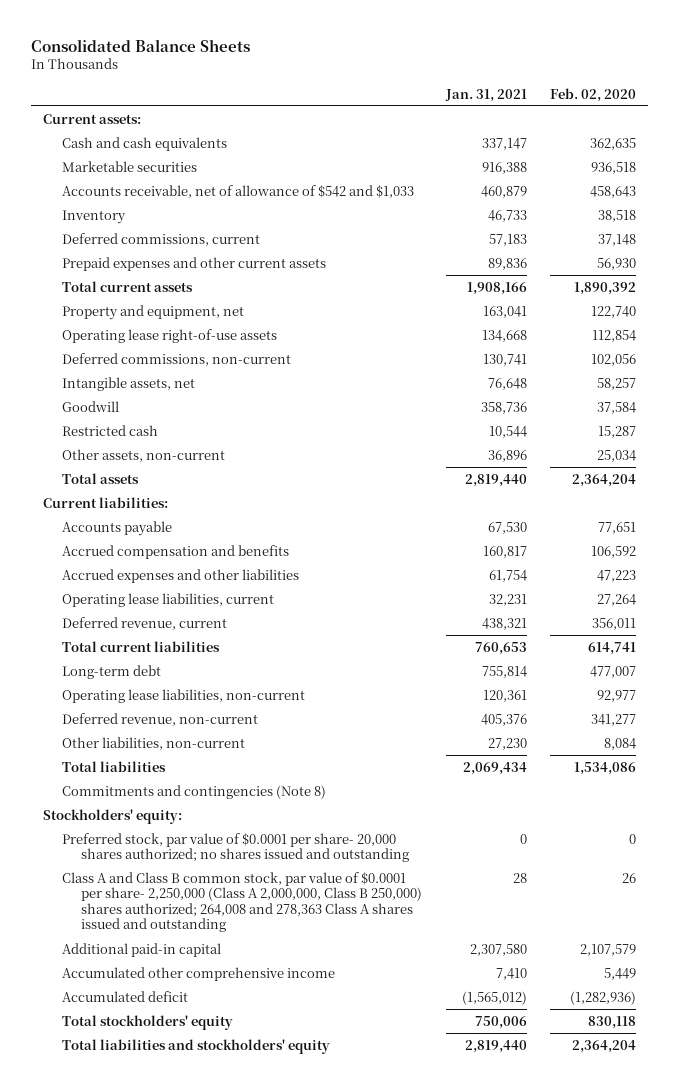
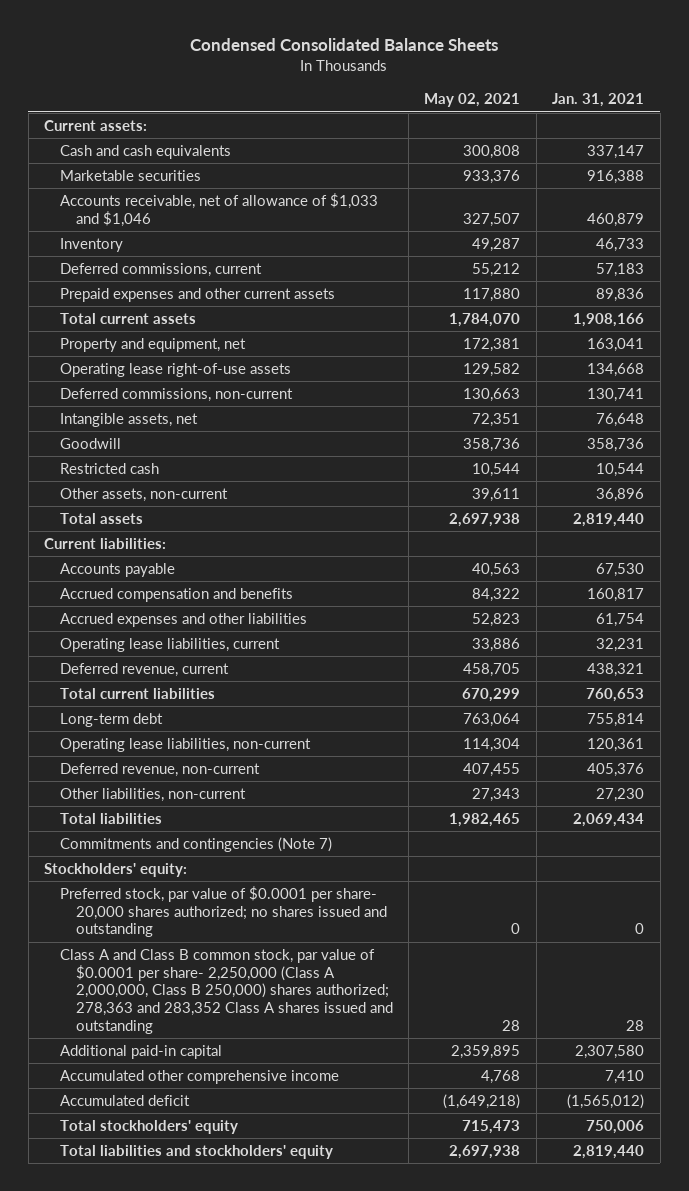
[31,38,251,52] Consolidated Balance Sheets -> [190,38,499,52] Condensed Consolidated Balance Sheets
[550,87,637,102] Feb. 02, 2020 -> none
none -> [424,93,521,108] May 02, 2021
[62,184,415,198] Accounts receivable, net of allowance of $542 and $1,033 -> [59,193,378,227] Accounts receivable, net of allowance of $1,033 and $1,046
[62,784,327,799] Commitments and contingencies (Note 8) -> [59,837,332,853] Commitments and contingencies (Note 7)
[62,871,423,933] Class A and Class B common stock, par value of $0.0001 per share- 2,250,000 (Class A 2,000,000, Class B 250,000) shares authorized; 264,008 and 278,363 Class A shares issued and outstanding -> [59,949,393,1034] Class A and Class B common stock, par value of $0.0001 per share- 2,250,000 (Class A 2,000,000, Class B 250,000) shares authorized; 278,363 and 283,352 Class A shares issued and outstanding

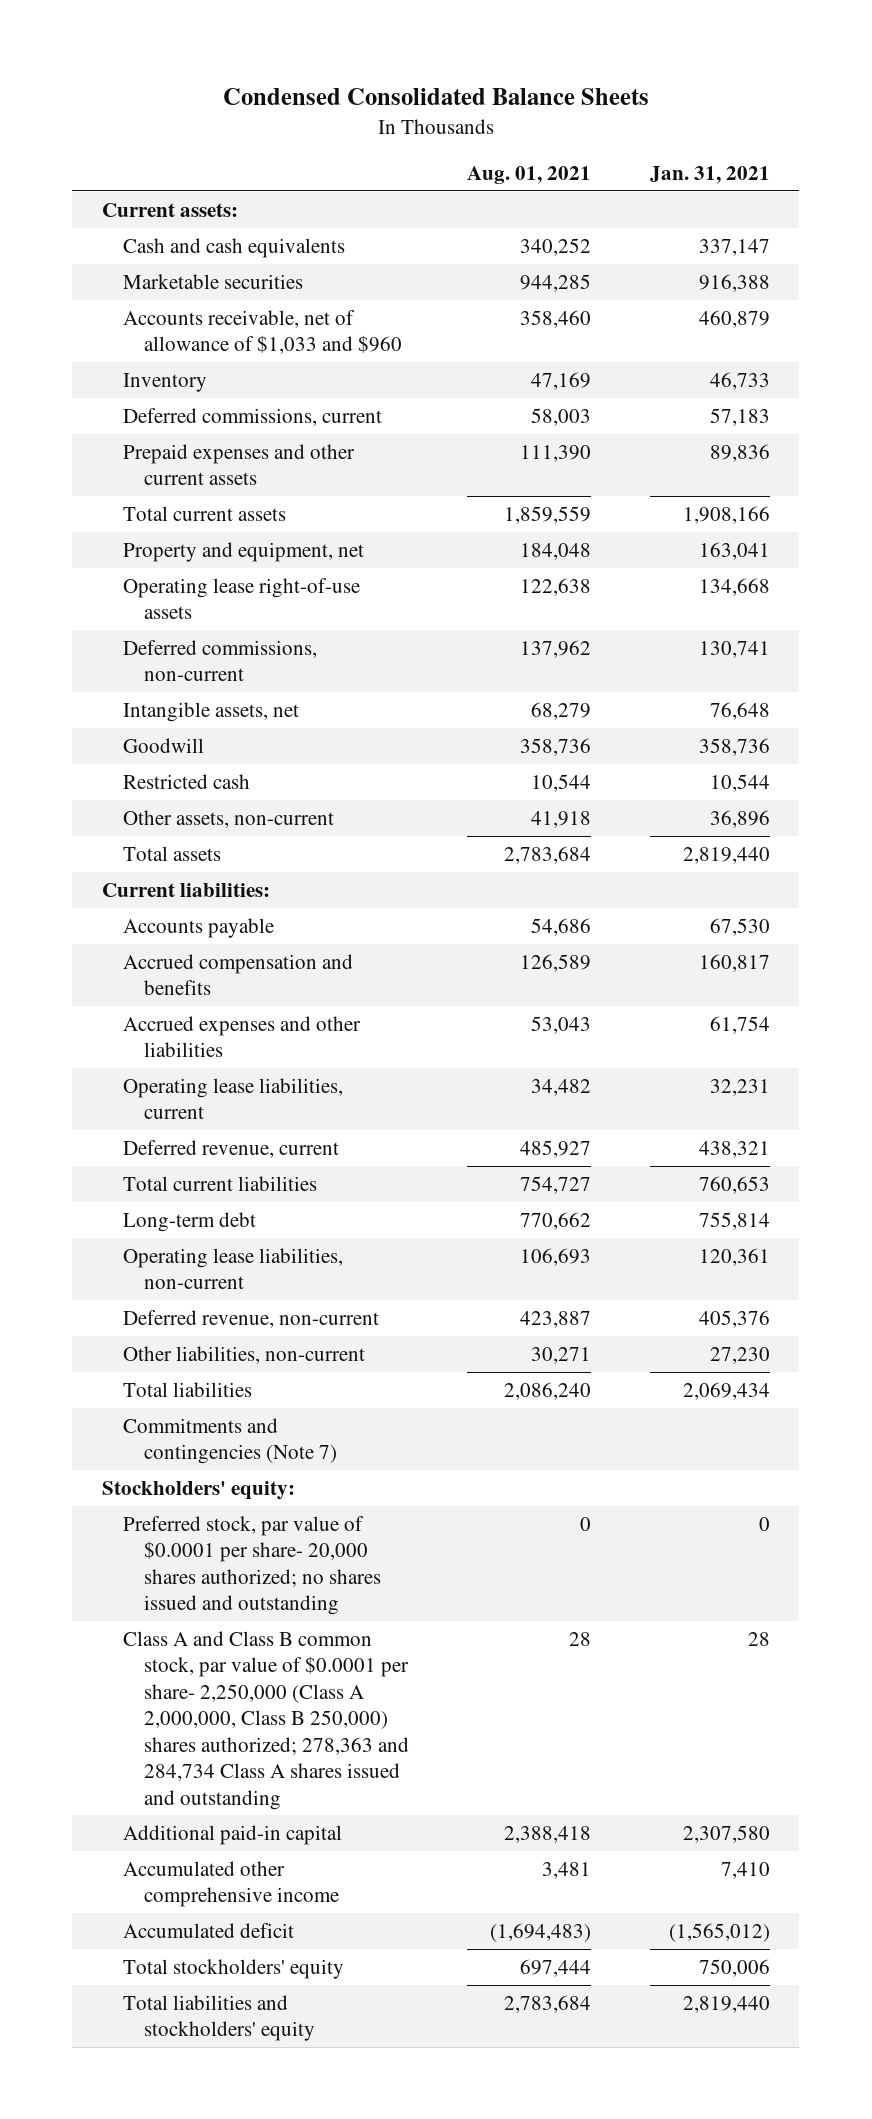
[424,93,521,108] May 02, 2021 -> none
none -> [467,165,592,184] Aug. 01, 2021
[59,193,378,227] Accounts receivable, net of allowance of $1,033 and $1,046 -> [122,309,402,355] Accounts receivable, net of allowance of $1,033 and $960
[59,949,393,1034] Class A and Class B common stock, par value of $0.0001 per share- 2,250,000 (Class A 2,000,000, Class B 250,000) shares authorized; 278,363 and 283,352 Class A shares issued and outstanding -> [122,1630,409,1810] Class A and Class B common stock, par value of $0.0001 per share- 2,250,000 (Class A 2,000,000, Class B 250,000) shares authorized; 278,363 and 284,734 Class A shares issued and outstanding

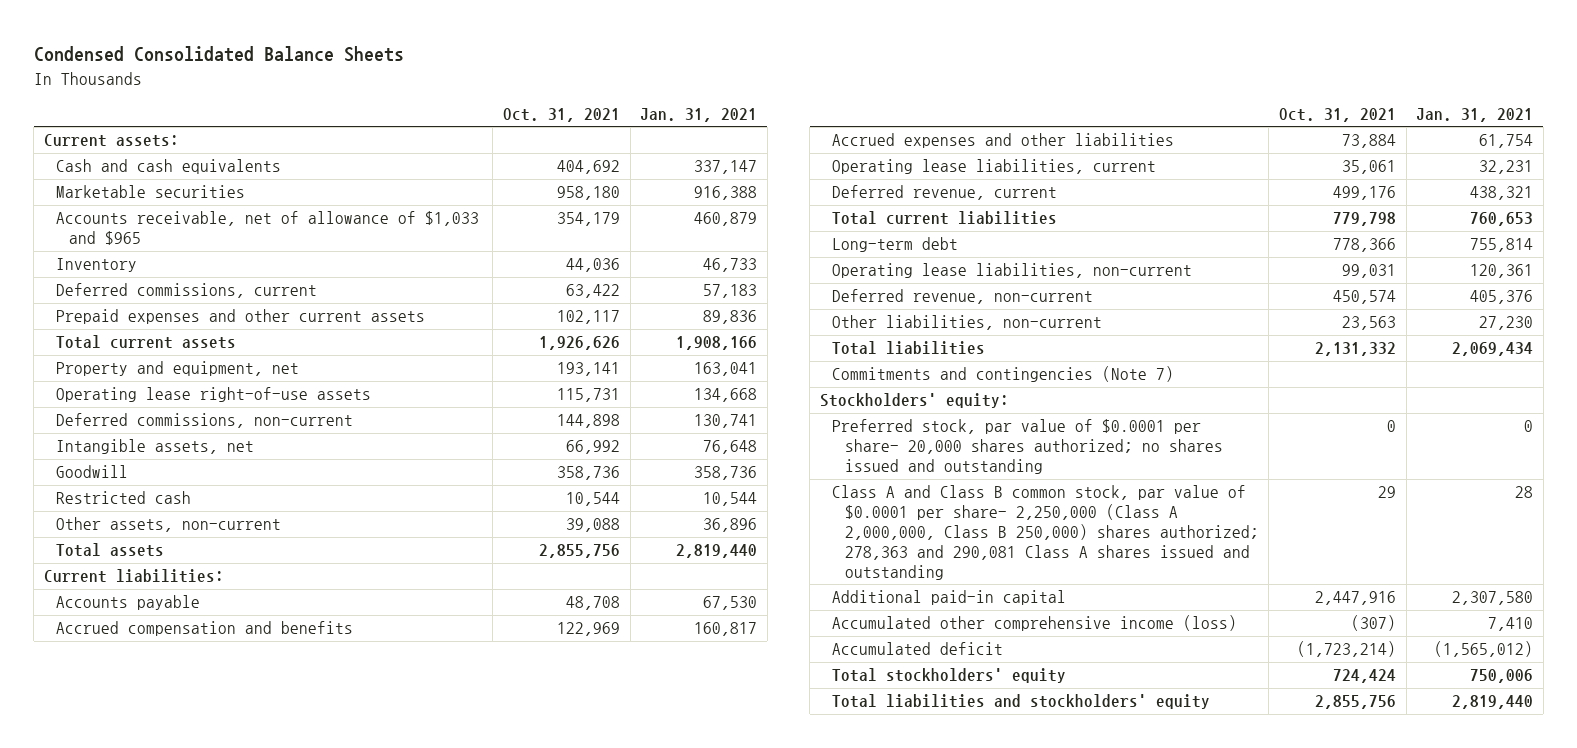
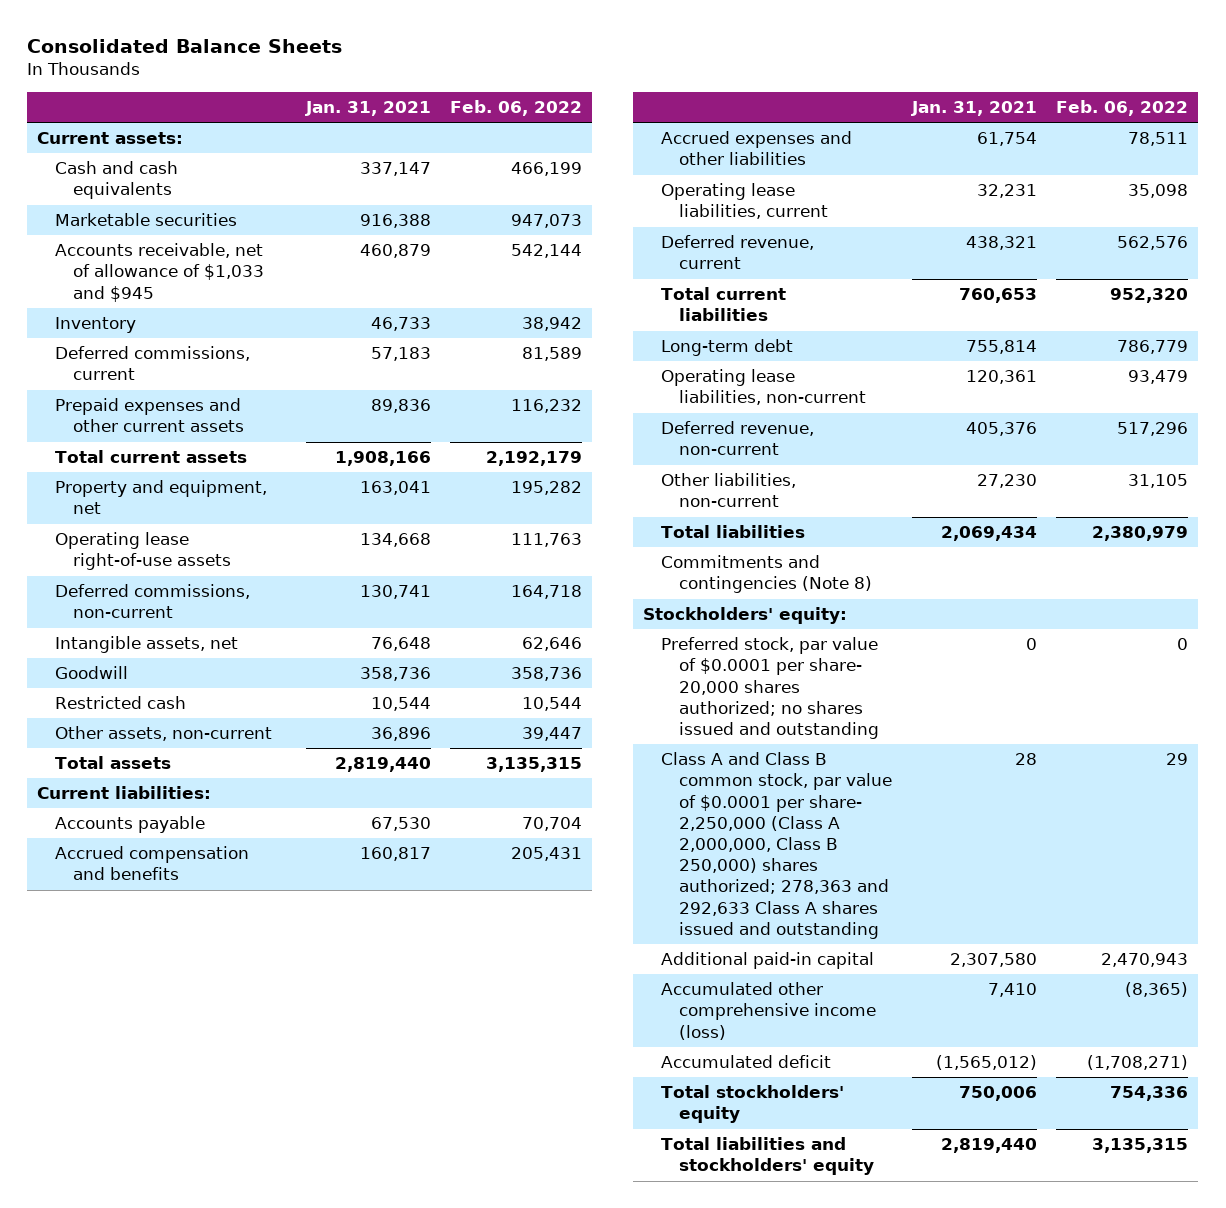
[33,46,404,63] Condensed Consolidated Balance Sheets -> [27,38,343,53] Consolidated Balance Sheets
[502,108,620,123] Oct. 31, 2021 -> none
none -> [450,99,583,116] Feb. 06, 2022
[56,211,480,246] Accounts receivable, net of allowance of $1,033 and $965 -> [55,243,264,302] Accounts receivable, net of allowance of $1,033 and $945
[832,366,1175,383] Commitments and contingencies (Note 7) -> [661,555,872,594] Commitments and contingencies (Note 8)
[832,485,1259,580] Class A and Class B common stock, par value of $0.0001 per share- 2,250,000 (Class A 2,000,000, Class B 250,000) shares authorized; 278,363 and 290,081 Class A shares issued and outstanding -> [661,752,892,939] Class A and Class B common stock, par value of $0.0001 per share- 2,250,000 (Class A 2,000,000, Class B 250,000) shares authorized; 278,363 and 292,633 Class A shares issued and outstanding

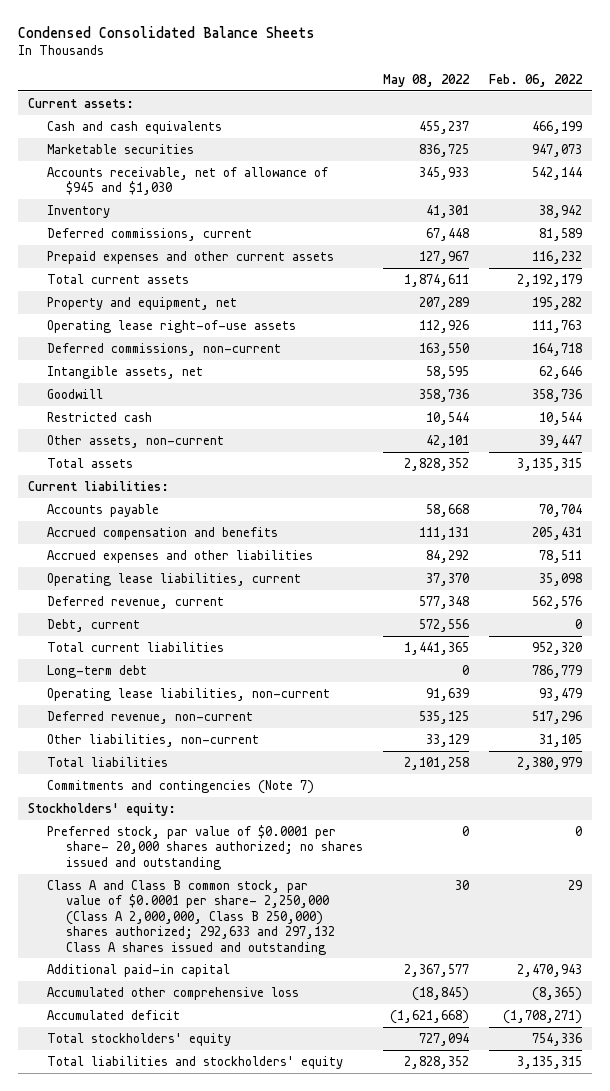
[27,38,343,53] Consolidated Balance Sheets -> [18,26,316,39] Condensed Consolidated Balance Sheets
[304,100,431,116] Jan. 31, 2021 -> none
none -> [382,73,470,87] May 08, 2022
[55,243,264,302] Accounts receivable, net of allowance of $1,033 and $945 -> [47,166,329,196] Accounts receivable, net of allowance of $945 and $1,030
none -> [47,618,141,632] Debt, current
[661,555,872,594] Commitments and contingencies (Note 8) -> [47,779,315,794] Commitments and contingencies (Note 7)
[661,752,892,939] Class A and Class B common stock, par value of $0.0001 per share- 2,250,000 (Class A 2,000,000, Class B 250,000) shares authorized; 278,363 and 292,633 Class A shares issued and outstanding -> [47,879,335,955] Class A and Class B common stock, par value of $0.0001 per share- 2,250,000 (Class A 2,000,000, Class B 250,000) shares authorized; 292,633 and 297,132 Class A shares issued and outstanding
[661,982,876,1040] Accumulated other comprehensive income (loss) -> [47,986,300,1000] Accumulated other comprehensive loss

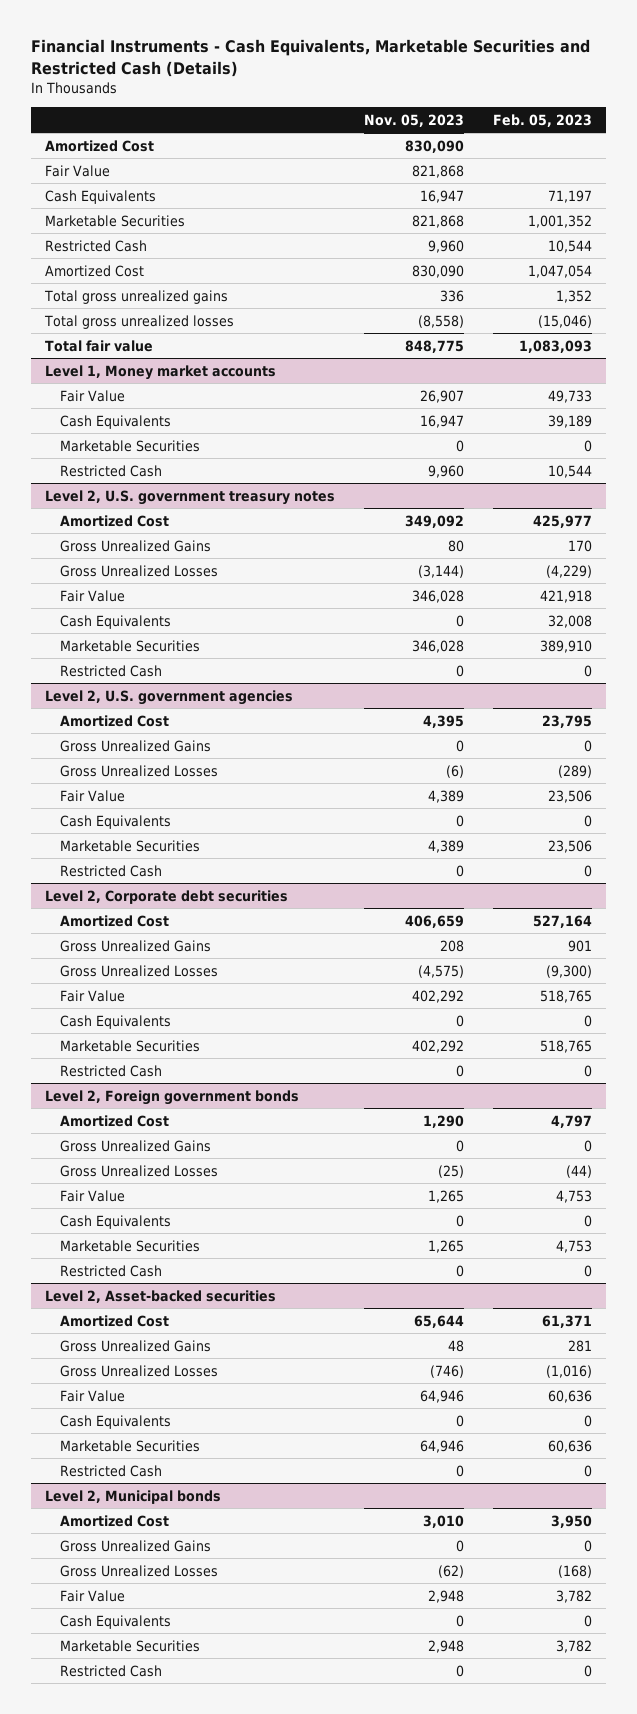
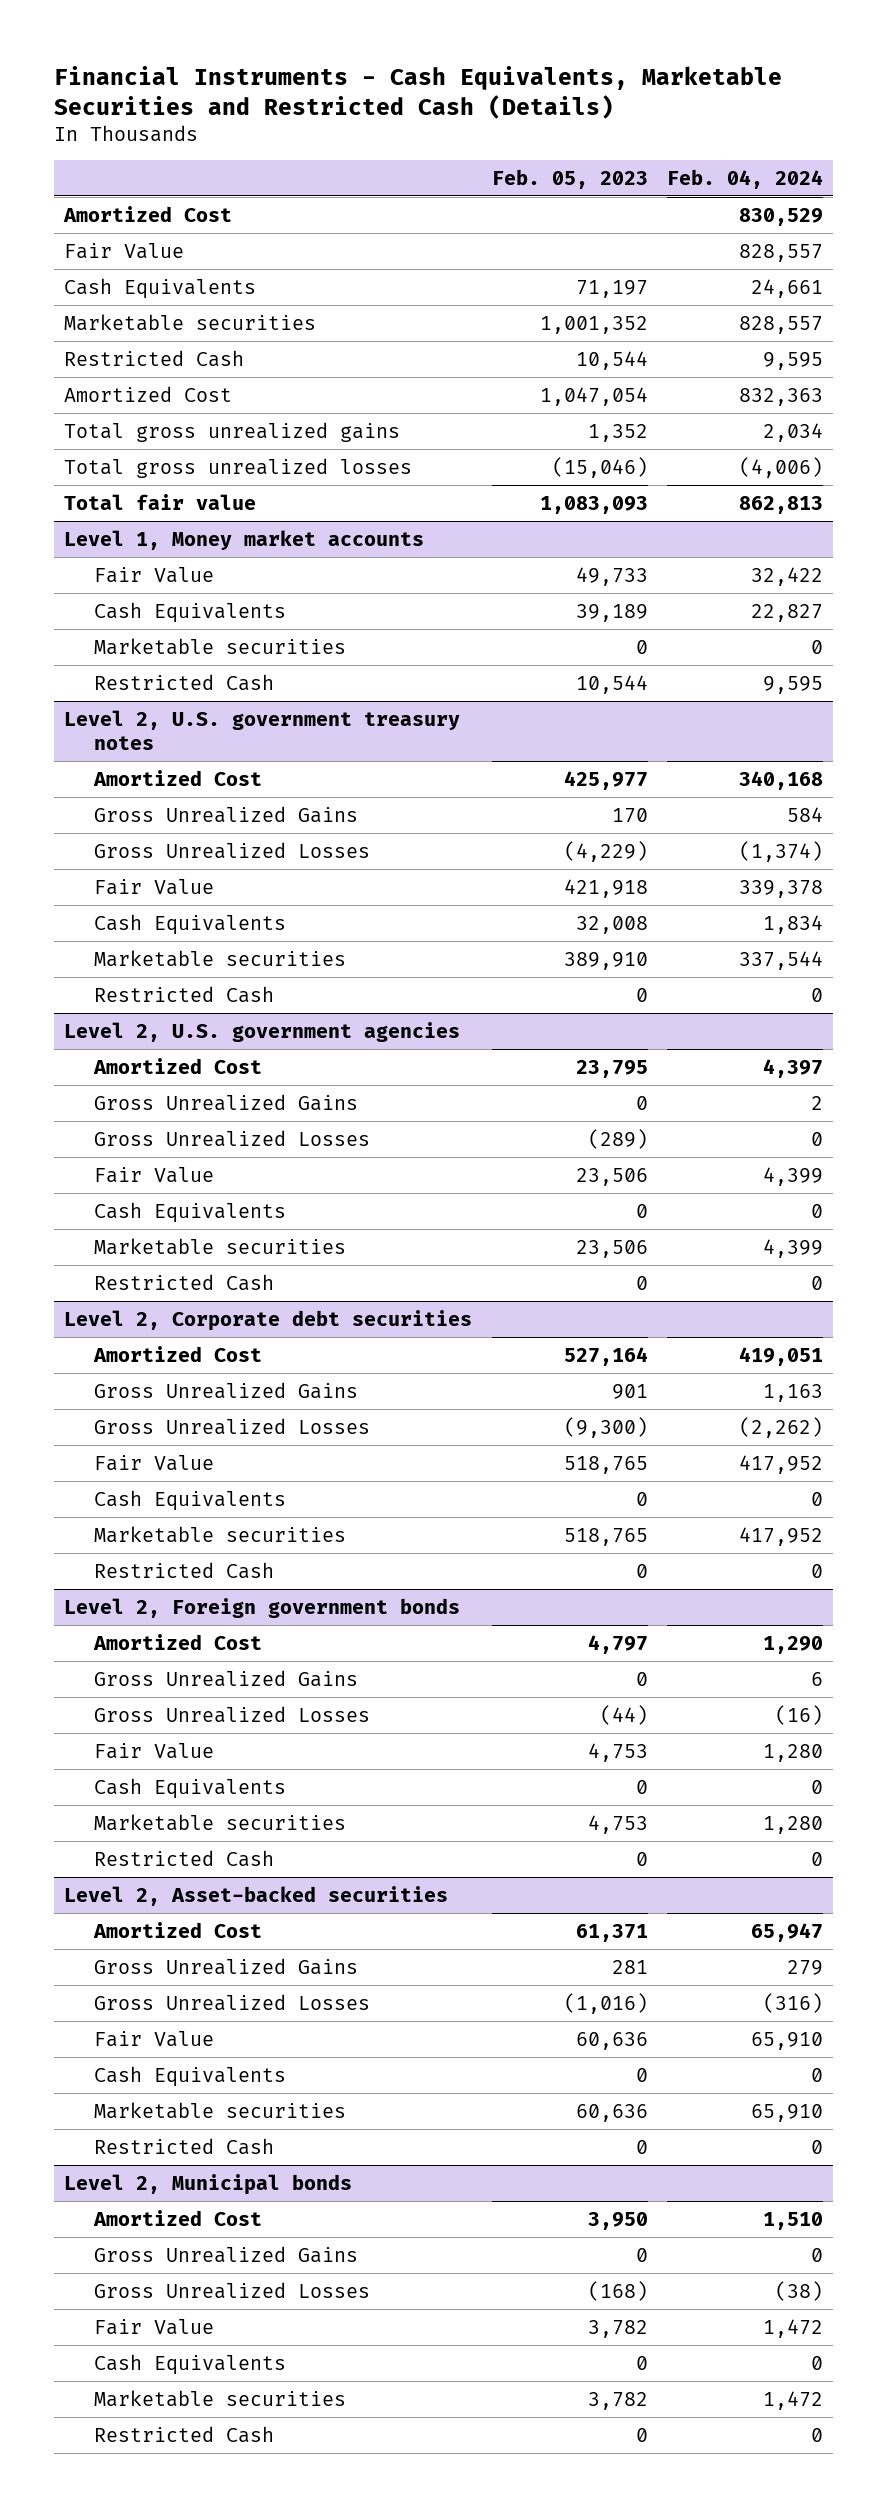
[363,113,464,127] Nov. 05, 2023 -> none
none -> [667,168,824,189] Feb. 04, 2024
[45,214,186,227] Marketable Securities -> [64,313,317,331] Marketable securities
[60,439,201,452] Marketable Securities -> [93,637,346,655] Marketable securities
[60,639,201,652] Marketable Securities -> [93,949,346,967] Marketable securities
[60,839,201,852] Marketable Securities -> [93,1237,346,1255] Marketable securities
[60,1039,201,1052] Marketable Securities -> [93,1525,346,1543] Marketable securities
[60,1239,201,1252] Marketable Securities -> [93,1813,346,1831] Marketable securities
[60,1439,201,1452] Marketable Securities -> [93,2101,346,2119] Marketable securities
[60,1639,201,1652] Marketable Securities -> [93,2389,346,2407] Marketable securities

